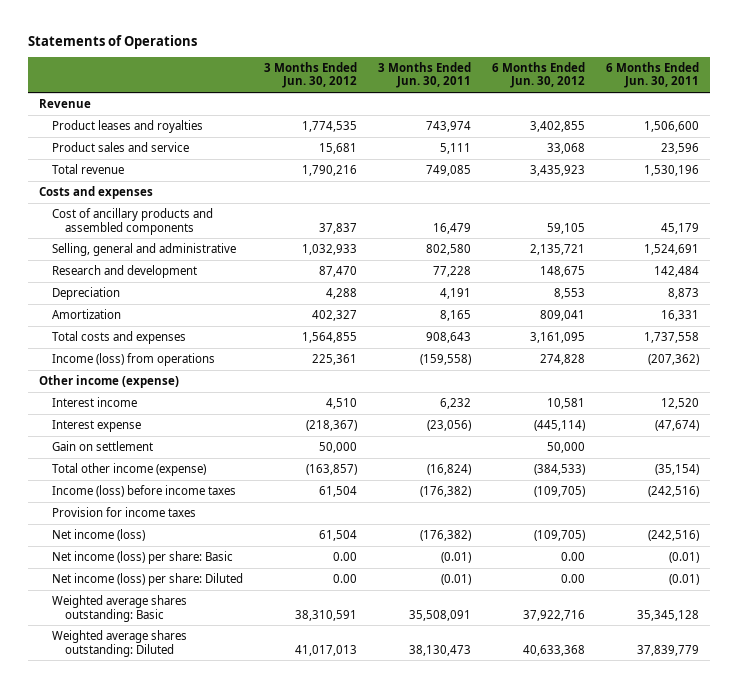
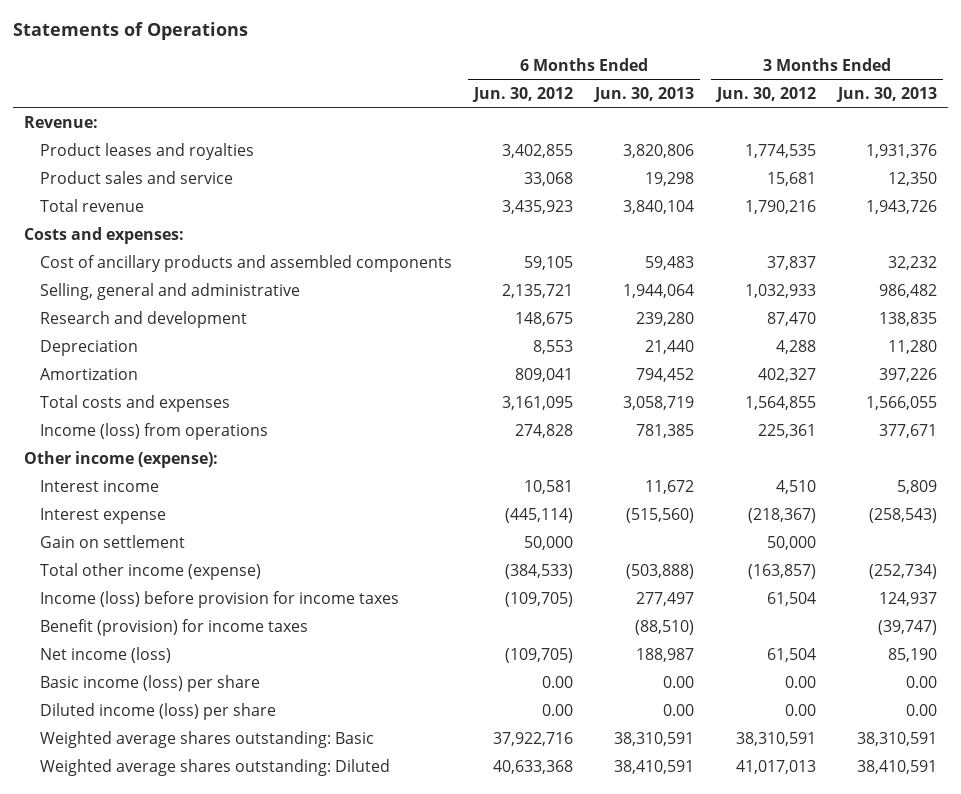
[377,61,471,89] 3 Months Ended Jun. 30, 2011 -> none
[606,61,700,89] 6 Months Ended Jun. 30, 2011 -> none
none -> [593,87,695,103] Jun. 30, 2013
none -> [835,87,937,103] Jun. 30, 2013
[38,98,91,108] Revenue -> [23,116,98,129] Revenue:
[38,185,153,199] Costs and expenses -> [23,227,184,245] Costs and expenses:
[38,374,179,388] Other income (expense) -> [23,451,218,469] Other income (expense):
[51,484,236,497] Income (loss) before income taxes -> [39,591,399,609] Income (loss) before provision for income taxes
[51,506,196,517] Provision for income taxes -> [39,619,308,637] Benefit (provision) for income taxes
[51,550,233,564] Net income (loss) per share: Basic -> [39,675,260,693] Basic income (loss) per share
[51,572,243,586] Net income (loss) per share: Diluted -> [39,703,276,721] Diluted income (loss) per share

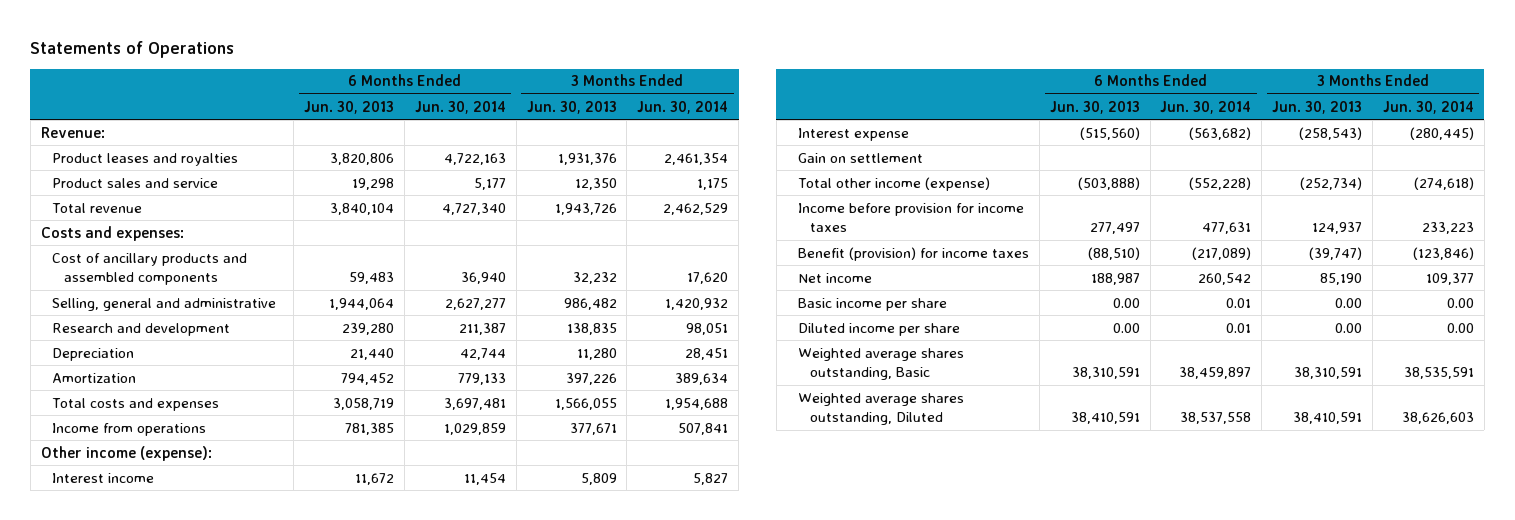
[471,87,573,103] Jun. 30, 2012 -> none
[714,87,816,103] Jun. 30, 2012 -> none
none -> [414,100,506,114] Jun. 30, 2014
none -> [637,100,729,114] Jun. 30, 2014
[39,423,268,441] Income (loss) from operations -> [52,422,207,436] Income from operations
[39,591,399,609] Income (loss) before provision for income taxes -> [798,202,1025,233] Income before provision for income taxes
[39,647,171,664] Net income (loss) -> [798,272,873,283] Net income
[39,675,260,693] Basic income (loss) per share -> [798,297,948,311] Basic income per share
[39,703,276,721] Diluted income (loss) per share -> [798,322,961,336] Diluted income per share
[39,731,374,749] Weighted average shares outstanding: Basic -> [798,347,965,381] Weighted average shares outstanding, Basic
[39,759,390,777] Weighted average shares outstanding: Diluted -> [798,392,965,426] Weighted average shares outstanding, Diluted

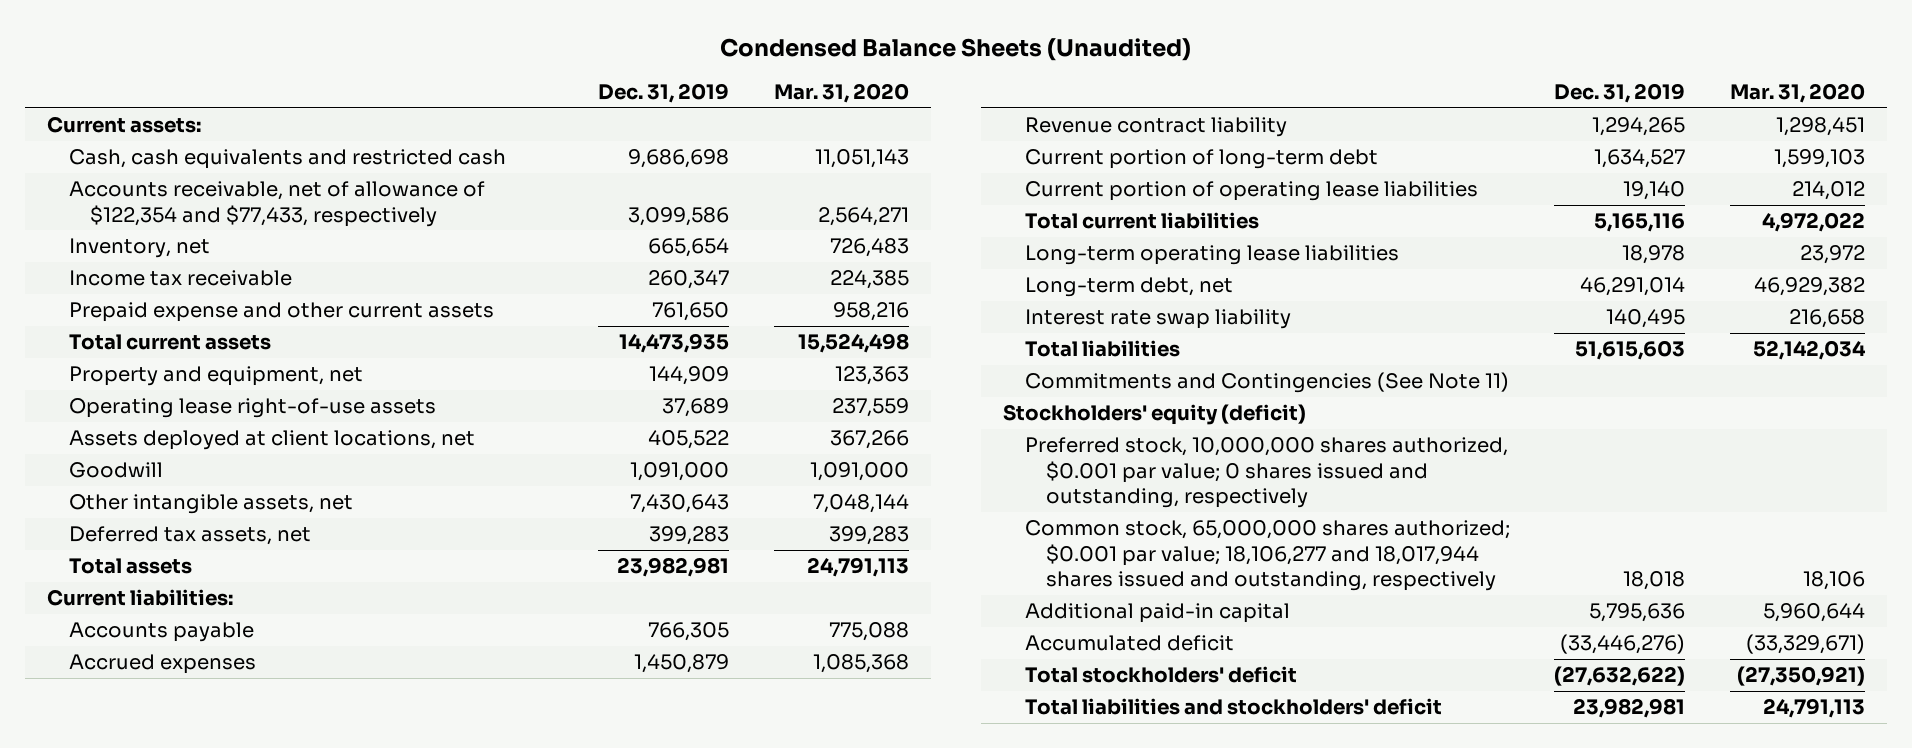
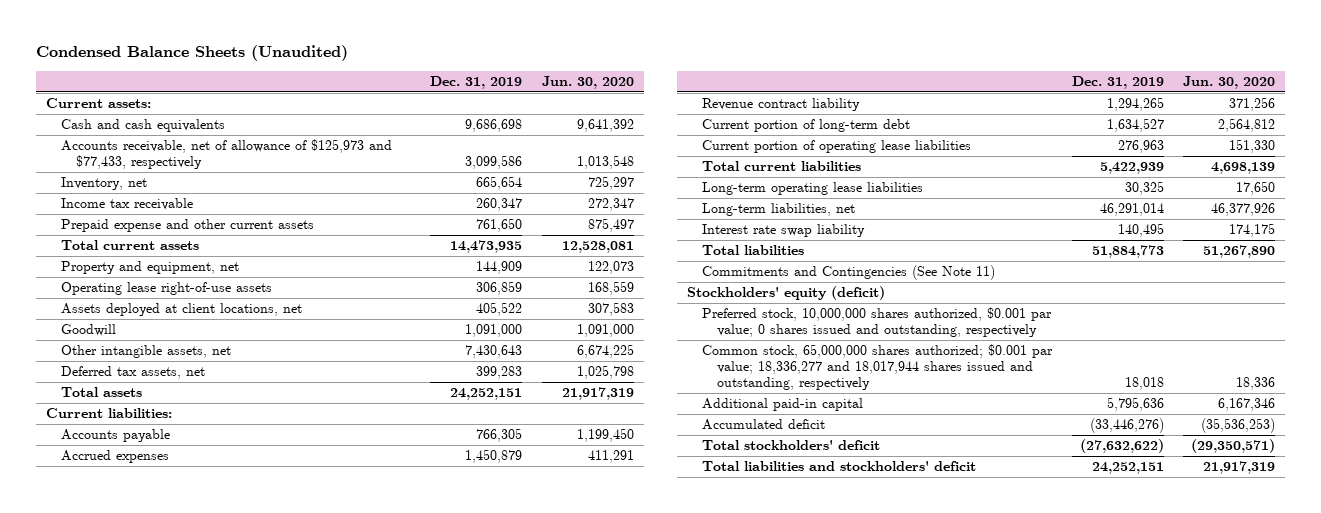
[773,82,909,103] Mar. 31, 2020 -> none
none -> [542,75,635,89] Jun. 30, 2020
[68,149,506,170] Cash, cash equivalents and restricted cash -> [60,119,225,133] Cash and cash equivalents
[68,181,485,227] Accounts receivable, net of allowance of $122,354 and $77,433, respectively -> [60,139,392,170] Accounts receivable, net of allowance of $125,973 and $77,433, respectively
[662,398,730,418] 37,689 -> [476,281,523,296] 306,859
[617,557,730,578] 23,982,981 -> [450,388,523,401] 24,252,151
[1623,181,1686,201] 19,140 -> [1117,140,1164,154] 276,963
[1594,213,1686,233] 5,165,116 -> [1099,162,1164,175] 5,422,939
[1622,245,1686,265] 18,978 -> [1124,181,1164,196] 30,325
[1024,277,1233,298] Long-term debt, net -> [701,203,855,217] Long-term liabilities, net
[1575,340,1686,361] 51,615,603 -> [1091,245,1164,259] 51,884,773
[1024,520,1510,592] Common stock, 65,000,000 shares authorized; $0.001 par value; 18,106,277 and 18,017,944 shares issued and outstanding, respectively -> [701,344,1053,391] Common stock, 65,000,000 shares authorized; $0.001 par value; 18,336,277 and 18,017,944 shares issued and outstanding, respectively
[1573,698,1686,719] 23,982,981 -> [1091,462,1164,475] 24,252,151

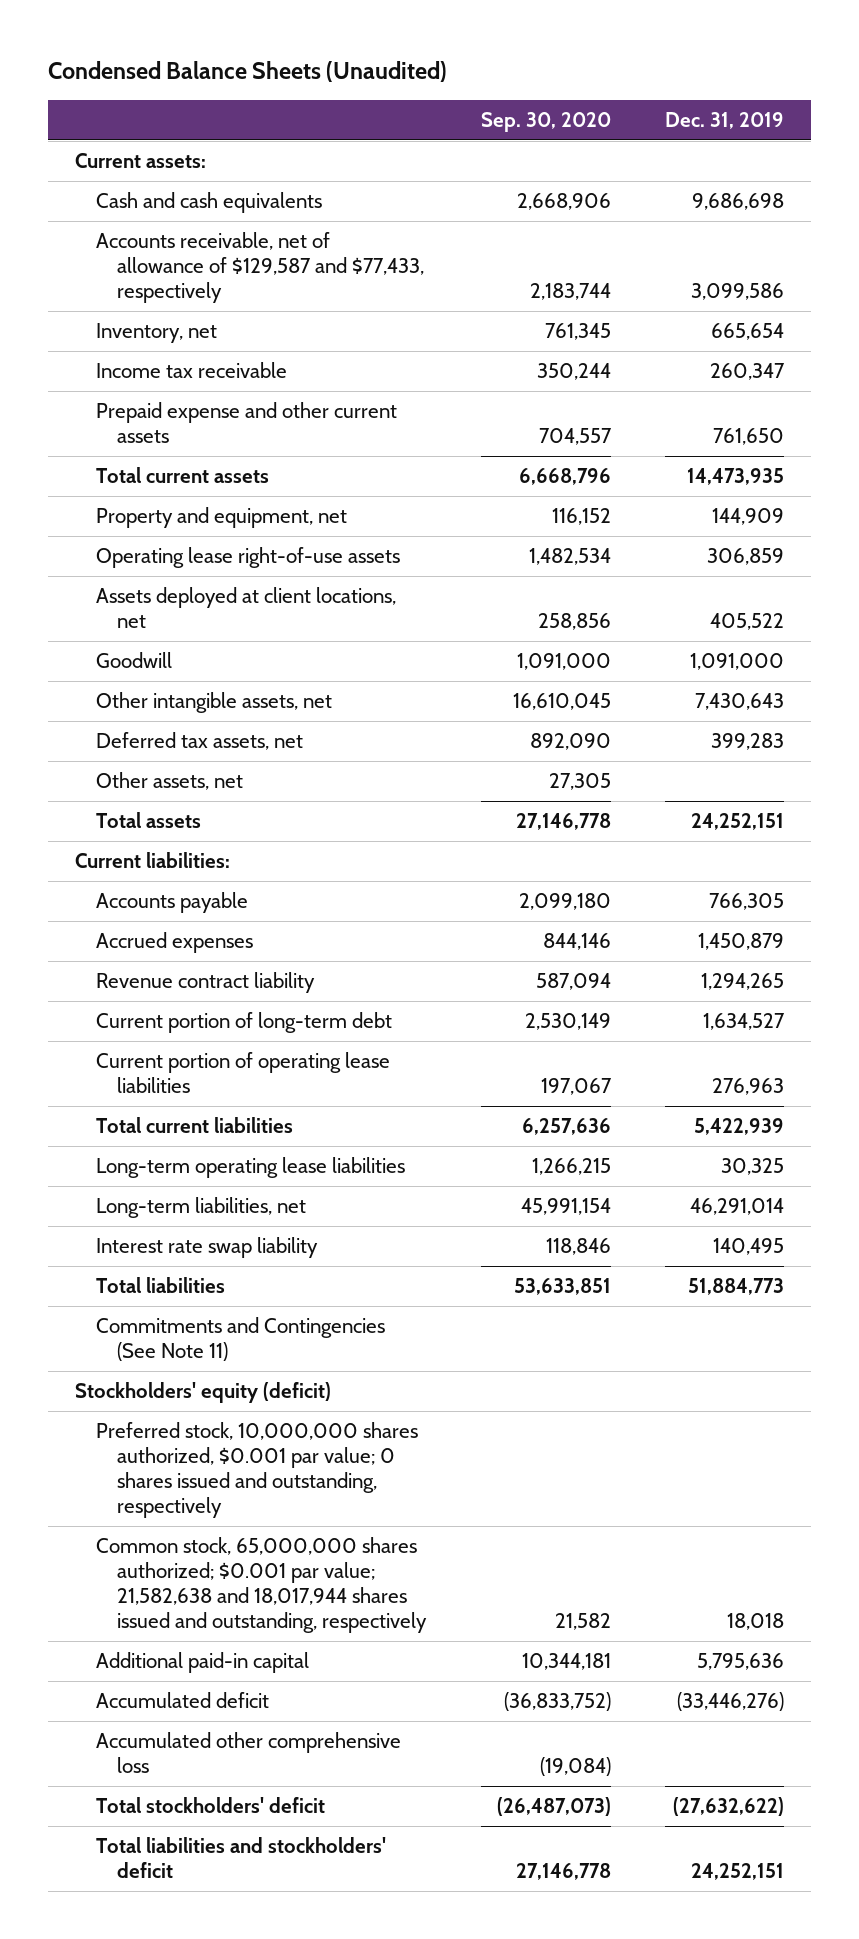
[542,75,635,89] Jun. 30, 2020 -> none
none -> [480,111,611,132] Sep. 30, 2020
[60,139,392,170] Accounts receivable, net of allowance of $125,973 and $77,433, respectively -> [96,232,425,303] Accounts receivable, net of allowance of $129,587 and $77,433, respectively
none -> [96,772,244,791] Other assets, net
[701,344,1053,391] Common stock, 65,000,000 shares authorized; $0.001 par value; 18,336,277 and 18,017,944 shares issued and outstanding, respectively -> [96,1537,428,1633] Common stock, 65,000,000 shares authorized; $0.001 par value; 21,582,638 and 18,017,944 shares issued and outstanding, respectively
none -> [96,1732,402,1774] Accumulated other comprehensive loss

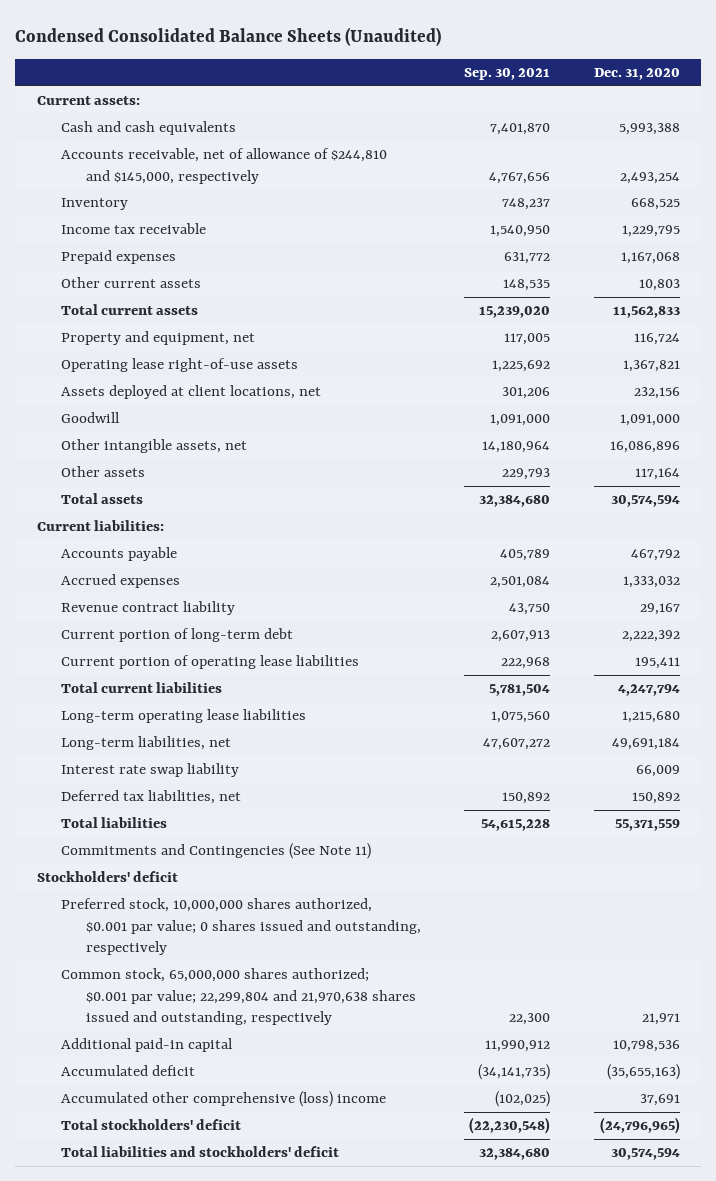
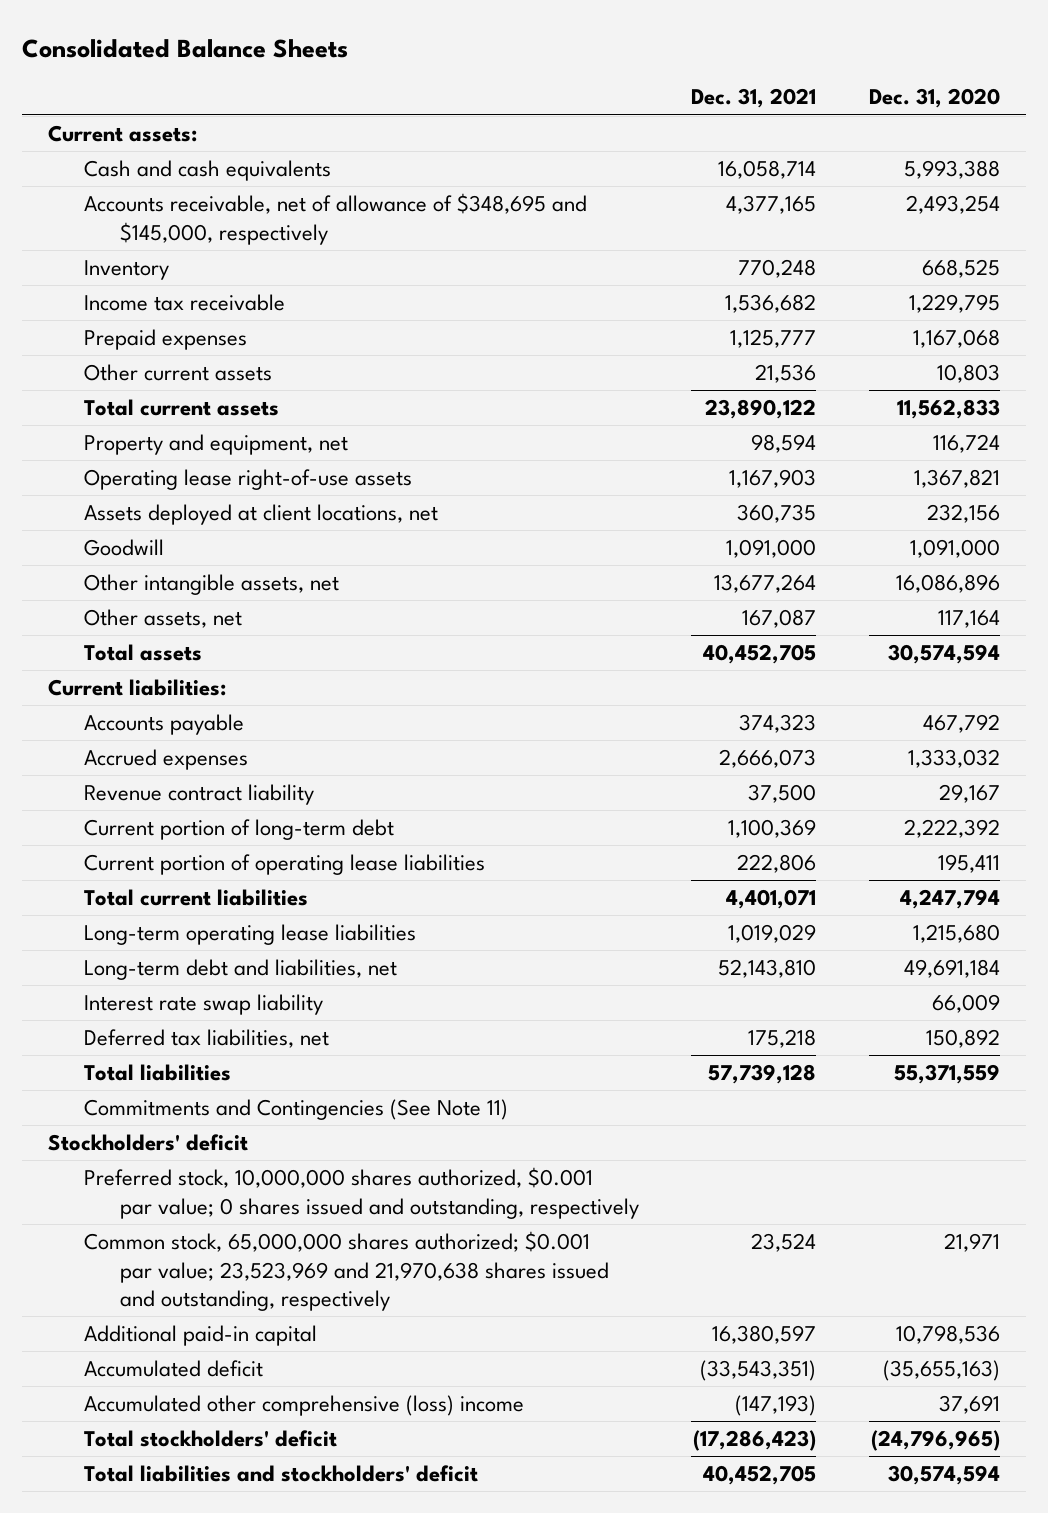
[14,26,441,46] Condensed Consolidated Balance Sheets (Unaudited) -> [21,38,348,58] Consolidated Balance Sheets
[464,68,551,81] Sep. 30, 2021 -> none
none -> [691,88,817,109] Dec. 31, 2021
[61,148,388,184] Accounts receivable, net of allowance of $244,810 and $145,000, respectively -> [83,193,587,245] Accounts receivable, net of allowance of $348,695 and $145,000, respectively
[61,466,146,478] Other assets -> [83,609,242,629] Other assets, net
[61,736,232,751] Long-term liabilities, net -> [83,959,397,981] Long-term debt and liabilities, net
[61,968,417,1026] Common stock, 65,000,000 shares authorized; $0.001 par value; 22,299,804 and 21,970,638 shares issued and outstanding, respectively -> [83,1231,609,1312] Common stock, 65,000,000 shares authorized; $0.001 par value; 23,523,969 and 21,970,638 shares issued and outstanding, respectively

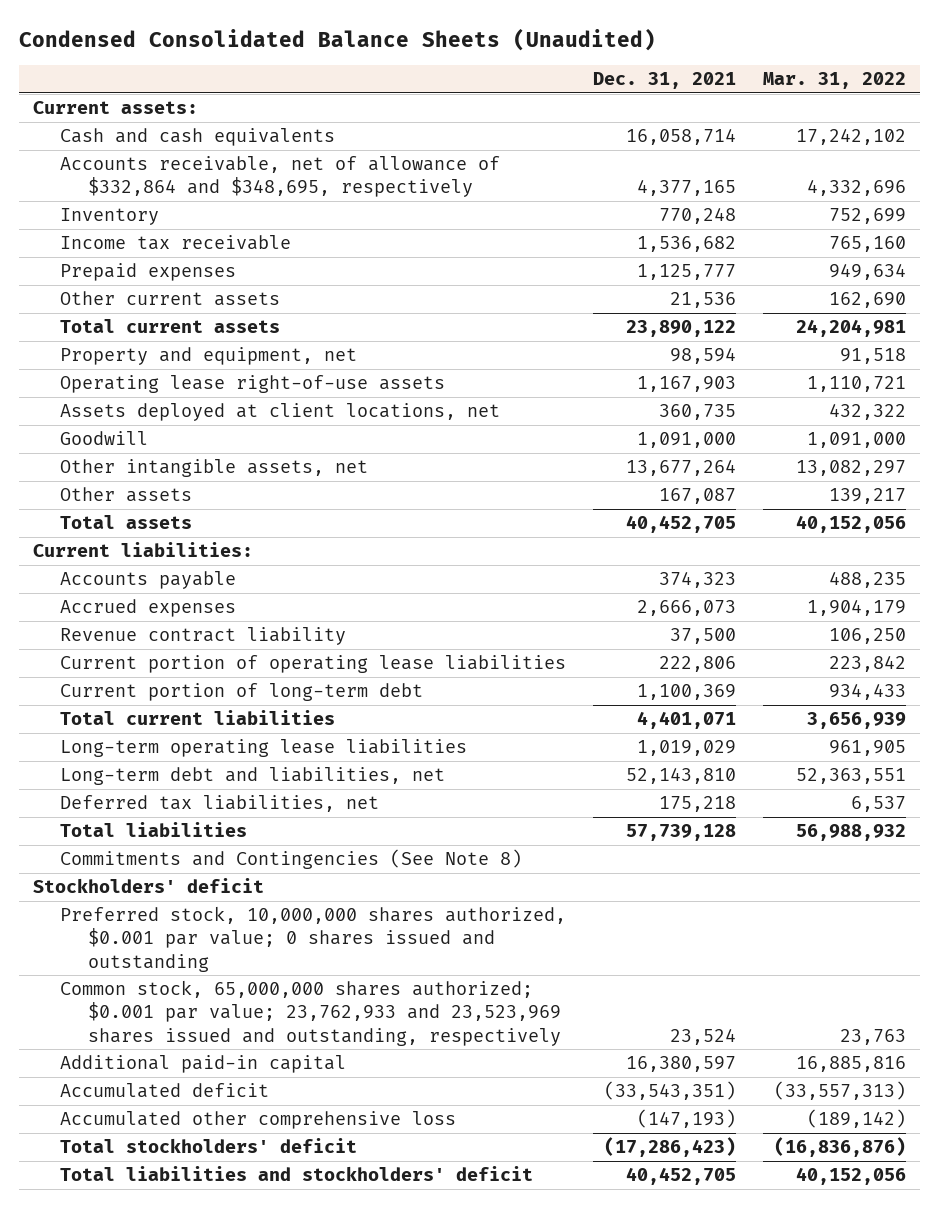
[21,38,348,58] Consolidated Balance Sheets -> [19,28,657,52] Condensed Consolidated Balance Sheets (Unaudited)
[868,88,1000,109] Dec. 31, 2020 -> none
none -> [763,72,907,90] Mar. 31, 2022
[83,193,587,245] Accounts receivable, net of allowance of $348,695 and $145,000, respectively -> [60,156,501,198] Accounts receivable, net of allowance of $332,864 and $348,695, respectively
[83,609,242,629] Other assets, net -> [60,487,193,503] Other assets
[83,819,394,841] Current portion of long-term debt -> [60,683,424,702] Current portion of long-term debt
[83,994,323,1016] Interest rate swap liability -> none
[83,1099,508,1121] Commitments and Contingencies (See Note 11) -> [60,849,523,870] Commitments and Contingencies (See Note 8)
[83,1167,639,1219] Preferred stock, 10,000,000 shares authorized, $0.001 par value; 0 shares issued and outstanding, respectively -> [60,906,567,972] Preferred stock, 10,000,000 shares authorized, $0.001 par value; 0 shares issued and outstanding
[83,1231,609,1312] Common stock, 65,000,000 shares authorized; $0.001 par value; 23,523,969 and 21,970,638 shares issued and outstanding, respectively -> [60,980,561,1046] Common stock, 65,000,000 shares authorized; $0.001 par value; 23,762,933 and 23,523,969 shares issued and outstanding, respectively
[83,1395,524,1417] Accumulated other comprehensive (loss) income -> [60,1111,457,1130] Accumulated other comprehensive loss

